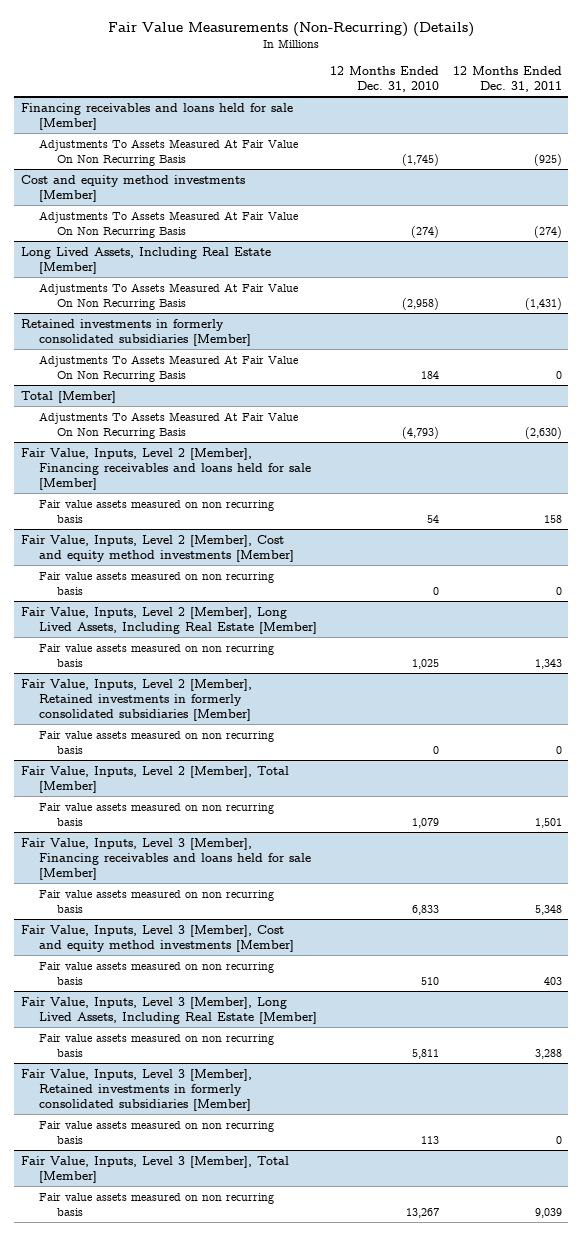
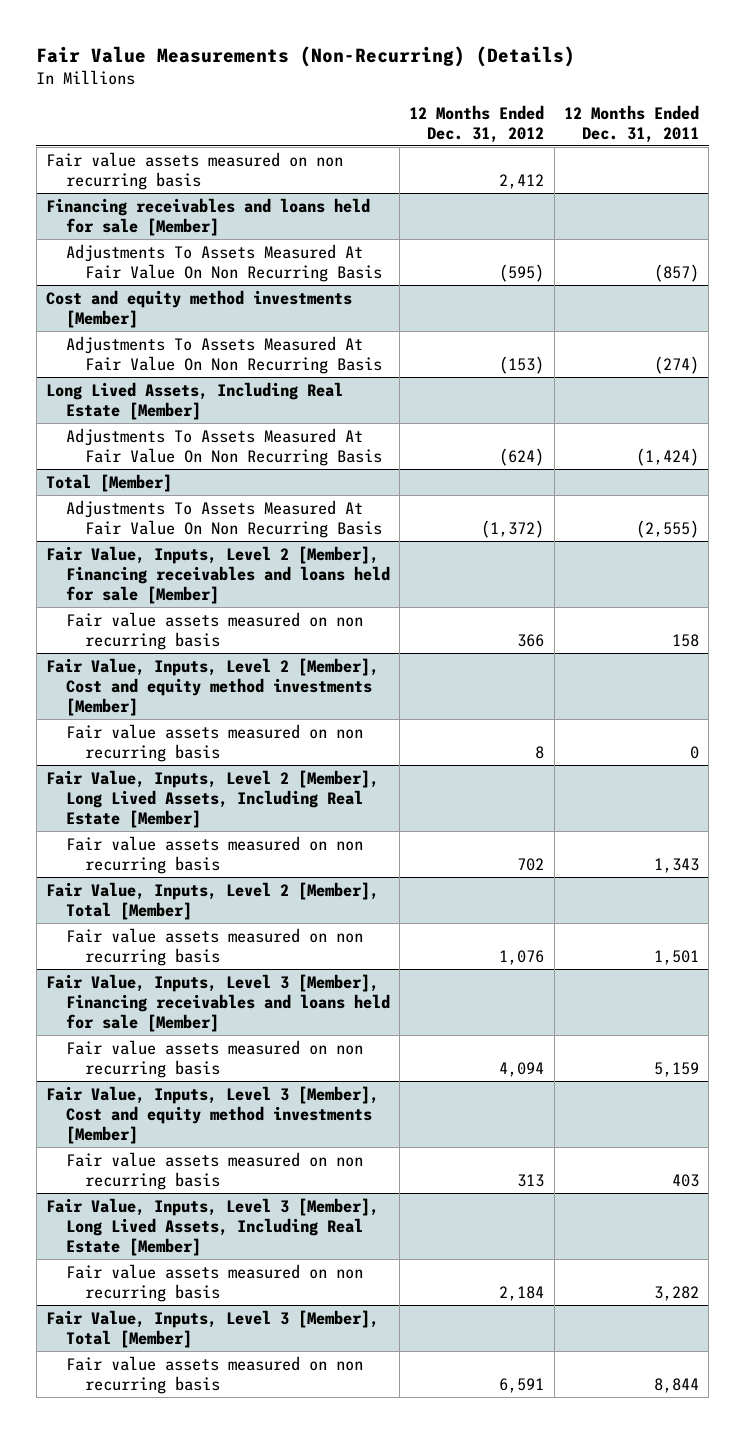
[330,65,440,92] 12 Months Ended Dec. 31, 2010 -> none
none -> [409,104,545,143] 12 Months Ended Dec. 31, 2012
none -> [46,151,344,190] Fair value assets measured on non recurring basis
[533,153,562,166] (925) -> [653,263,699,282] (857)
[20,318,251,346] Retained investments in formerly consolidated subsidiaries [Member] -> none
[38,354,298,382] Adjustments To Assets Measured At Fair Value On Non Recurring Basis -> none
[524,297,562,310] (1,431) -> [635,447,699,466] (1,424)
[524,426,562,439] (2,630) -> [635,519,699,538] (2,555)
[20,678,252,721] Fair Value, Inputs, Level 2 [Member], Retained investments in formerly consolidated subsidiaries [Member] -> none
[38,730,274,754] Fair value assets measured on non recurring basis -> none
[534,904,562,915] 5,348 -> [653,1061,699,1077] 5,159
[20,1068,252,1111] Fair Value, Inputs, Level 3 [Member], Retained investments in formerly consolidated subsidiaries [Member] -> none
[38,1120,274,1144] Fair value assets measured on non recurring basis -> none
[534,1048,562,1059] 3,288 -> [653,1285,699,1301] 3,282
[534,1207,562,1218] 9,039 -> [653,1377,699,1393] 8,844

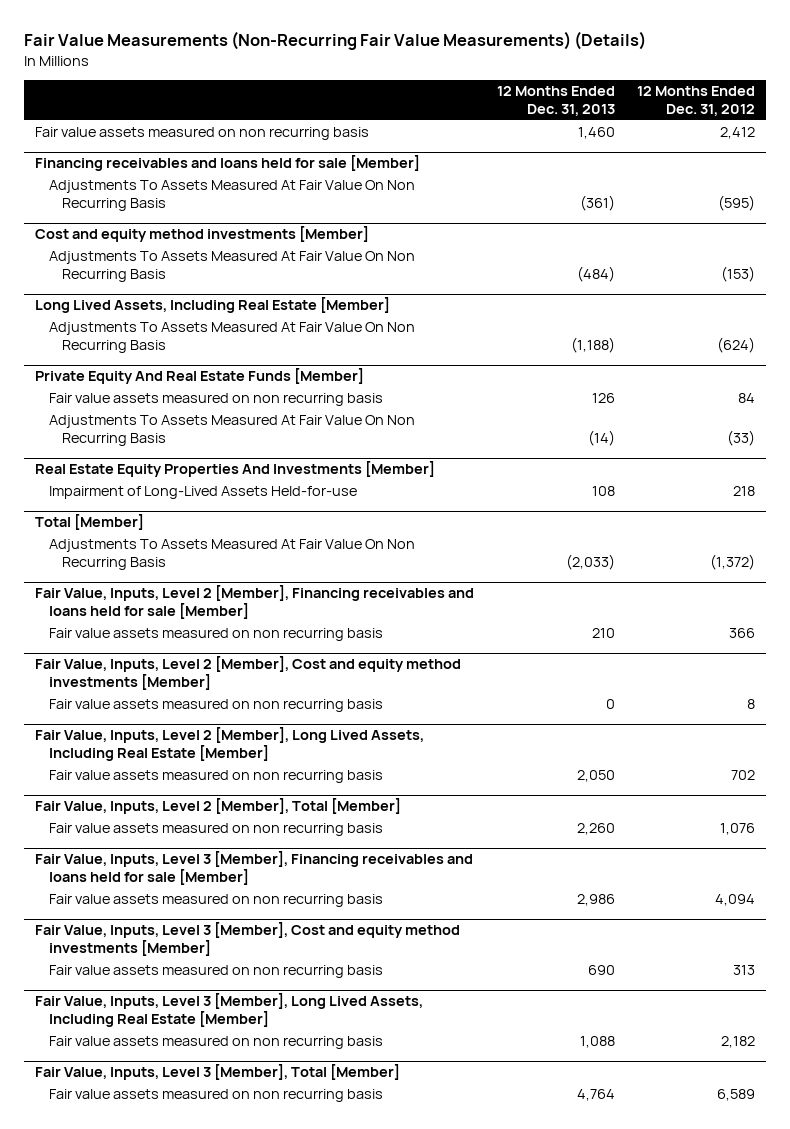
[36,45,576,67] Fair Value Measurements (Non-Recurring) (Details) -> [24,31,647,51] Fair Value Measurements (Non-Recurring Fair Value Measurements) (Details)
[563,104,699,143] 12 Months Ended Dec. 31, 2011 -> none
none -> [496,86,615,117] 12 Months Ended Dec. 31, 2013
none -> [35,368,365,385] Private Equity And Real Estate Funds [Member]
none -> [48,393,383,407] Fair value assets measured on non recurring basis
none -> [48,415,415,447] Adjustments To Assets Measured At Fair Value On Non Recurring Basis
none -> [35,461,436,478] Real Estate Equity Properties And Investments [Member]
none -> [48,486,357,500] Impairment of Long-Lived Assets Held-for-use
[499,1285,545,1301] 2,184 -> [721,1036,756,1049] 2,182
[499,1377,545,1393] 6,591 -> [717,1089,756,1102] 6,589

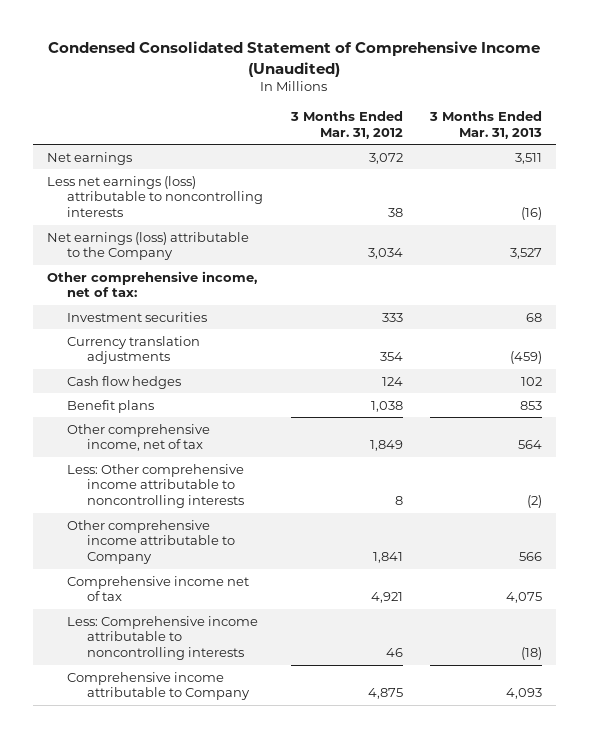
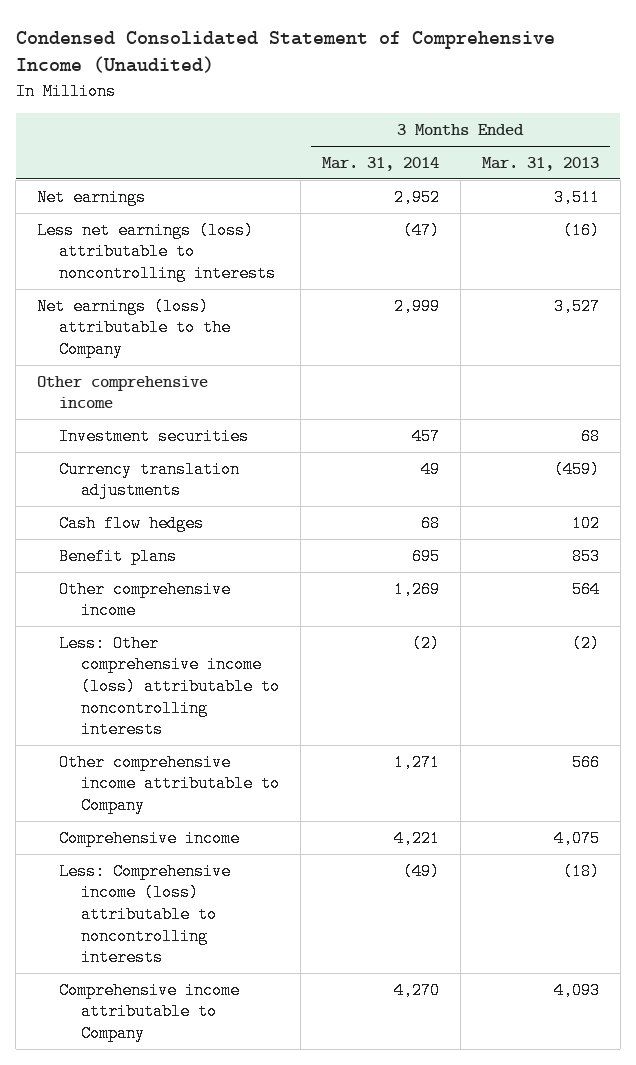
[289,110,403,139] 3 Months Ended Mar. 31, 2012 -> none
none -> [321,156,439,171] Mar. 31, 2014
[46,270,257,298] Other comprehensive income, net of tax: -> [37,375,209,409] Other comprehensive income
[67,423,211,452] Other comprehensive income, net of tax -> [59,580,232,620] Other comprehensive income
[67,463,245,509] Less: Other comprehensive income attributable to noncontrolling interests -> [59,634,280,739] Less: Other comprehensive income (loss) attributable to noncontrolling interests
[67,575,250,602] Comprehensive income net of tax -> [59,829,241,847] Comprehensive income
[67,615,259,661] Less: Comprehensive income attributable to noncontrolling interests -> [59,862,232,967] Less: Comprehensive income (loss) attributable to noncontrolling interests

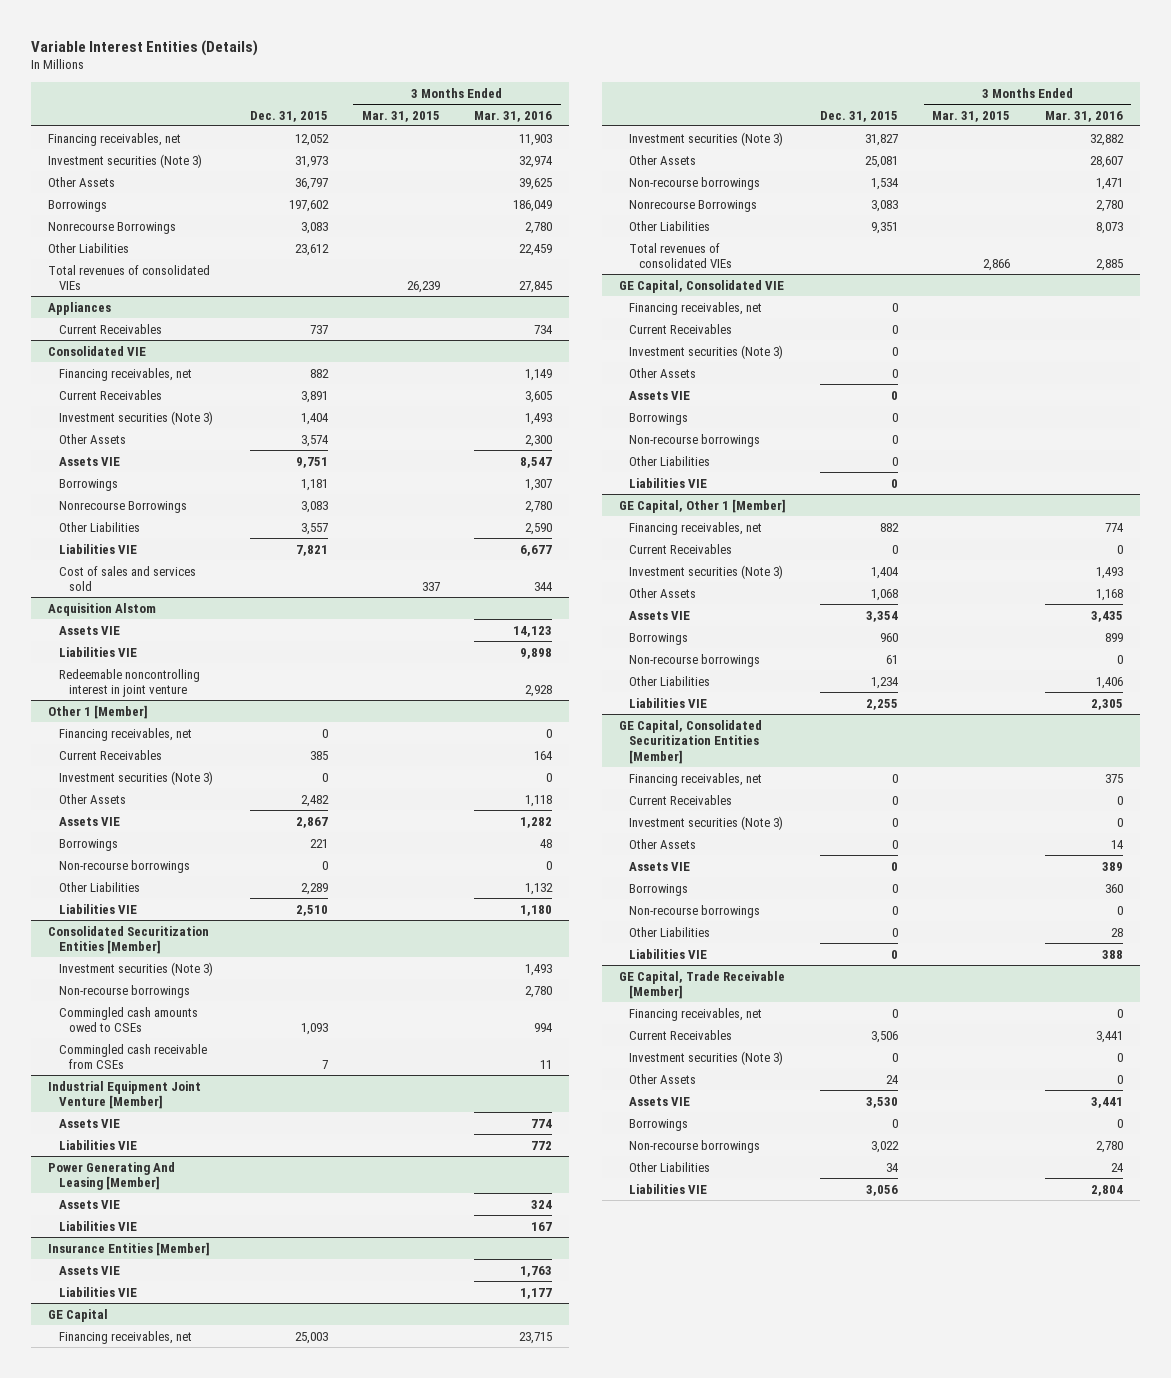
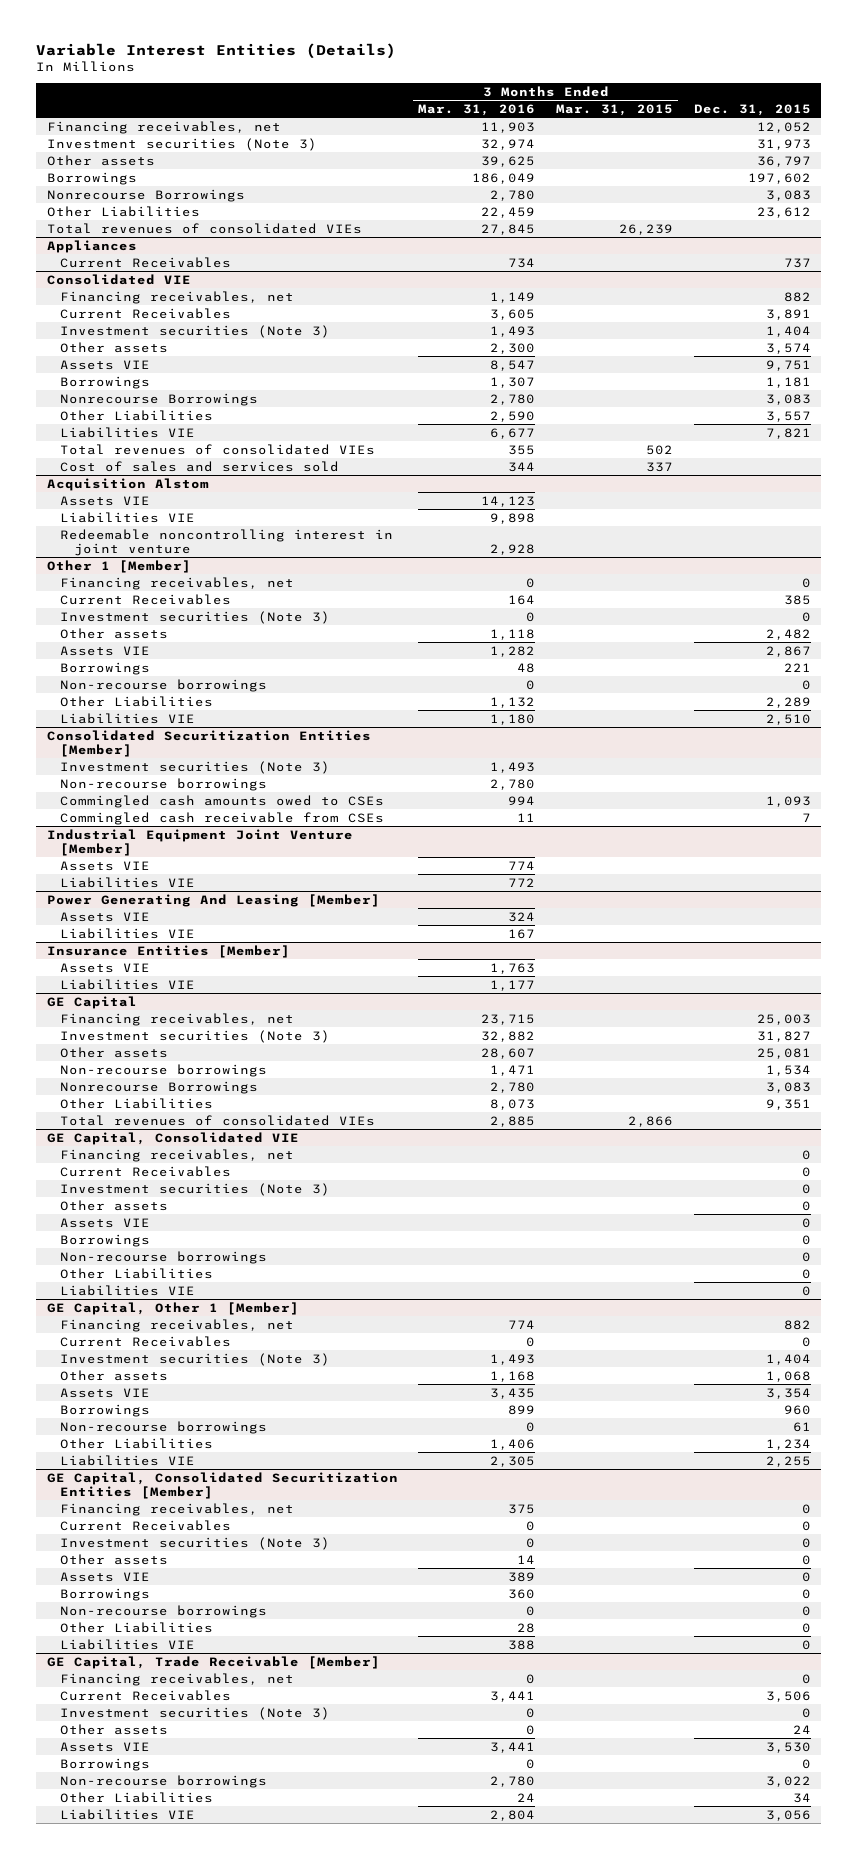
[48,176,116,187] Other Assets -> [46,154,155,166] Other assets
[58,433,126,444] Other Assets -> [60,341,169,353] Other assets
none -> [60,443,376,455] Total revenues of consolidated VIEs
[58,793,126,804] Other Assets -> [60,627,169,639] Other assets
[629,154,697,165] Other Assets -> [60,1046,169,1058] Other assets
[629,367,697,378] Other Assets -> [60,1199,169,1211] Other assets
[629,587,697,598] Other Assets -> [60,1369,169,1381] Other assets
[629,838,697,849] Other Assets -> [60,1553,169,1565] Other assets
[629,1073,697,1084] Other Assets -> [60,1723,169,1735] Other assets

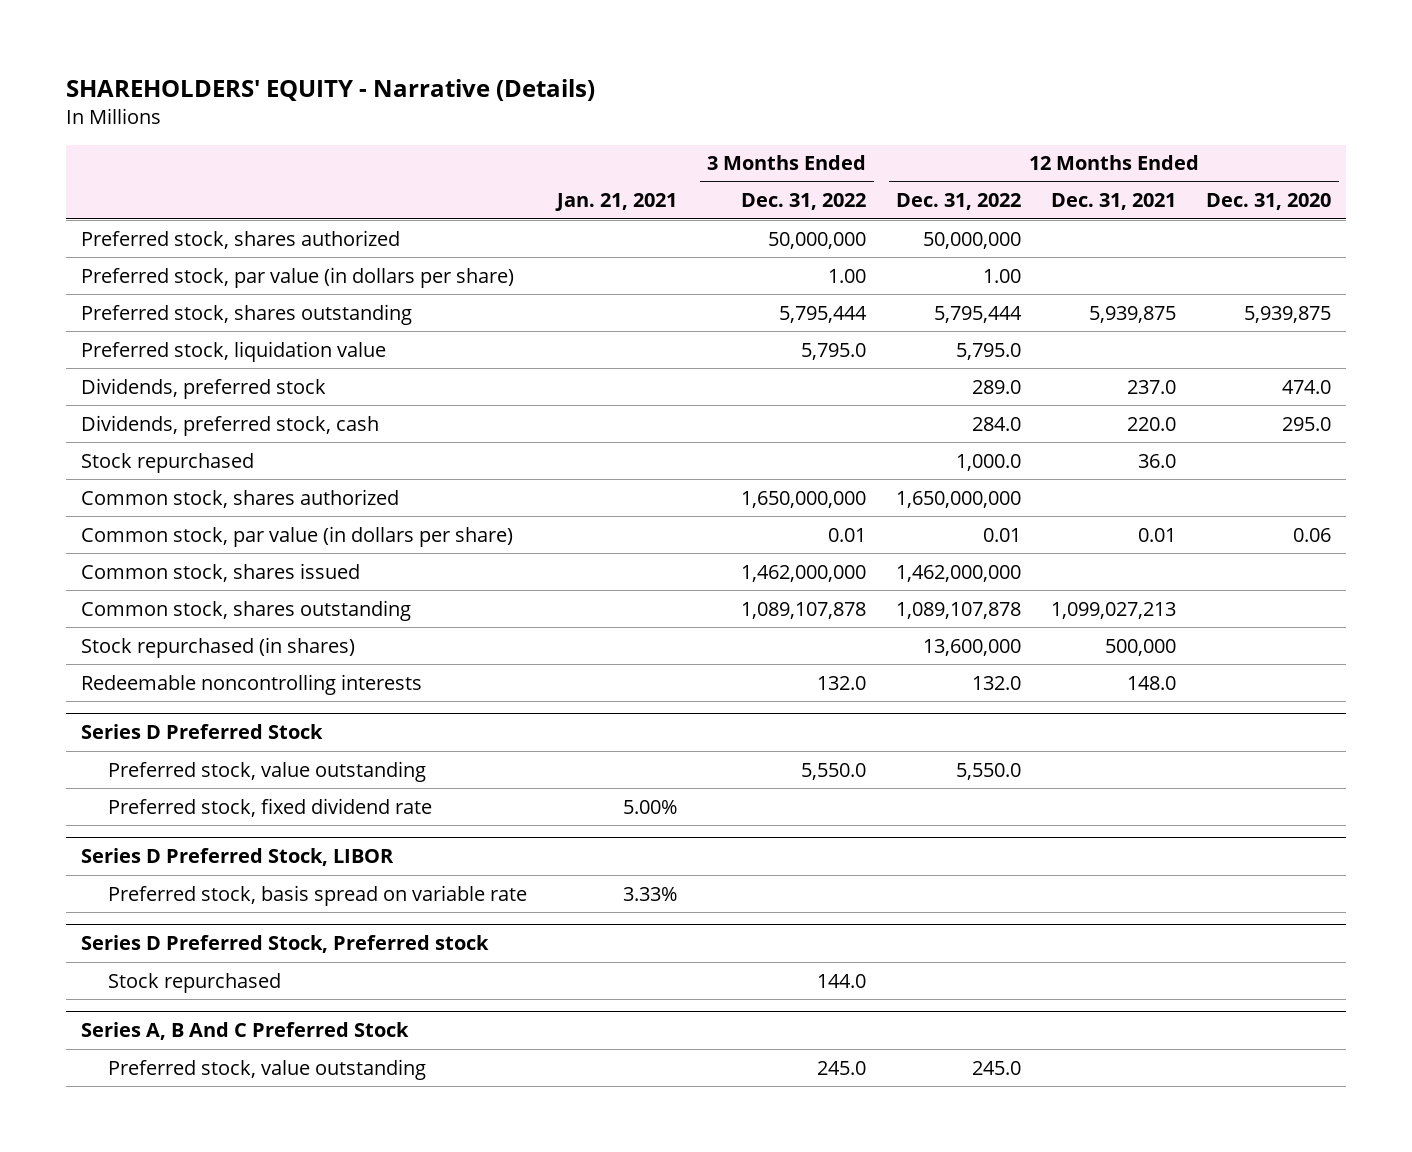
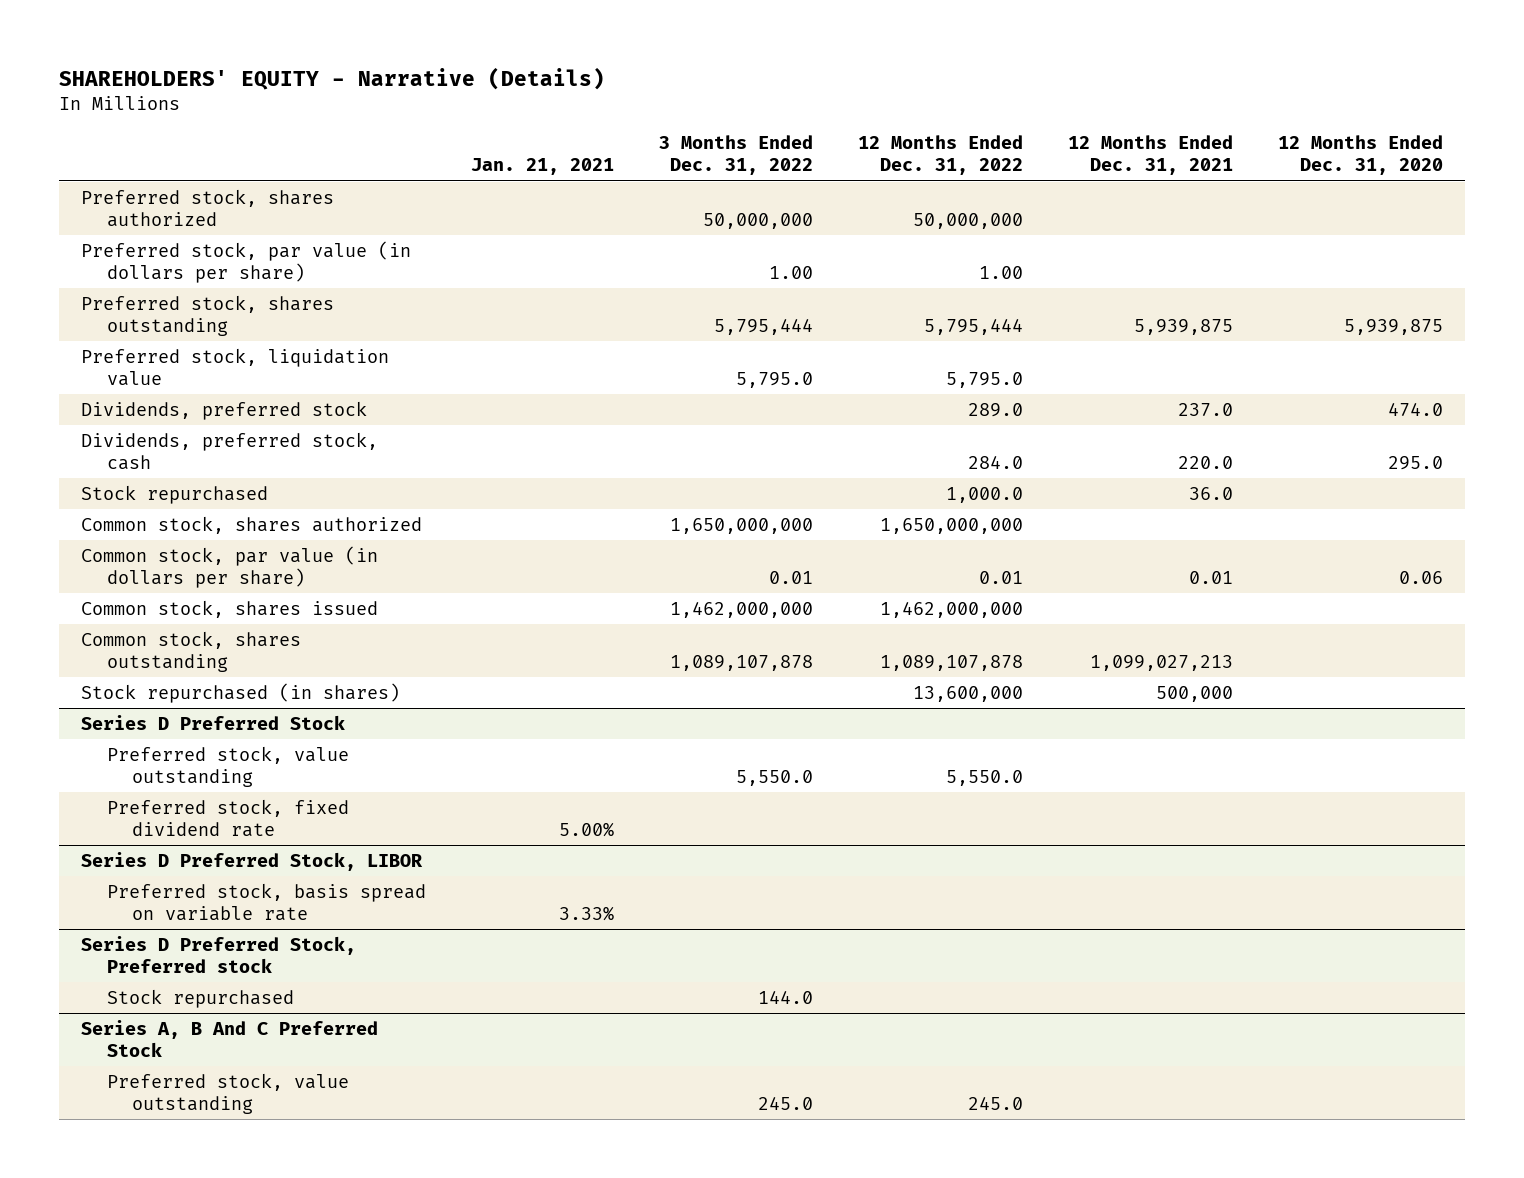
[80,673,422,695] Redeemable noncontrolling interests -> none

